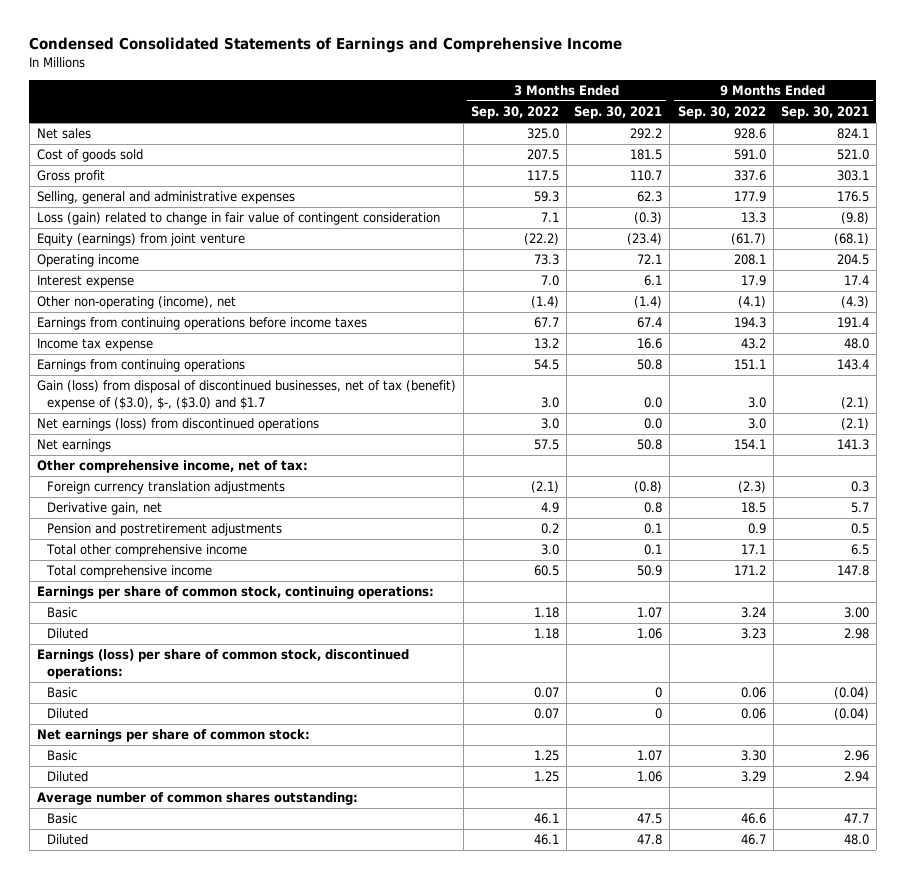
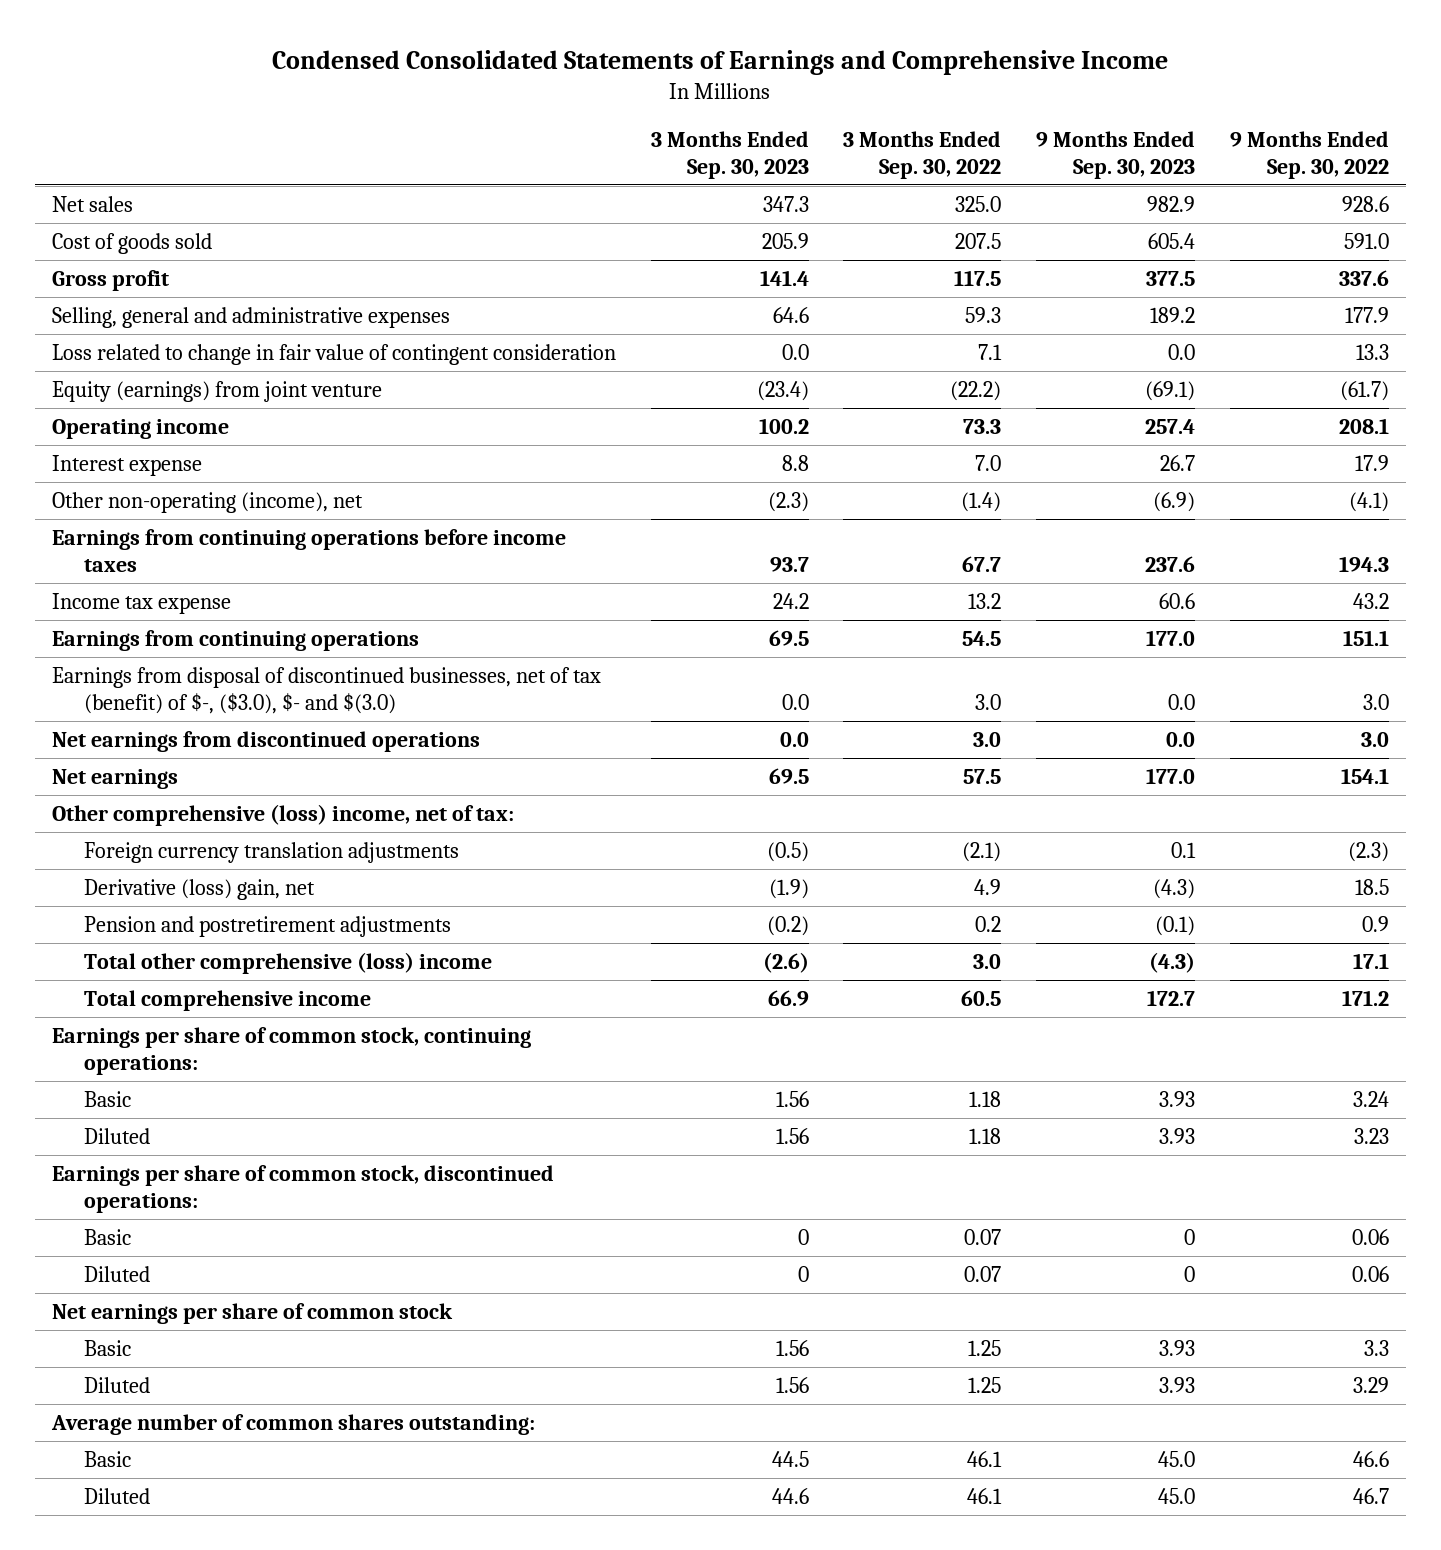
[574,106,663,120] Sep. 30, 2021 -> none
[780,106,869,120] Sep. 30, 2021 -> none
none -> [650,130,809,179] 3 Months Ended Sep. 30, 2023
none -> [1036,130,1196,179] 9 Months Ended Sep. 30, 2023
[36,212,440,226] Loss (gain) related to change in fair value of contingent consideration -> [52,344,617,366] Loss related to change in fair value of contingent consideration
[36,380,456,411] Gain (loss) from disposal of discontinued businesses, net of tax (benefit) expense of ($3.0), $-, ($3.0) and $1.7 -> [52,667,602,715] Earnings from disposal of discontinued businesses, net of tax (benefit) of $-, ($3.0), $- and $(3.0)
[36,418,319,432] Net earnings (loss) from discontinued operations -> [52,731,481,753] Net earnings from discontinued operations
[36,460,308,474] Other comprehensive income, net of tax: -> [52,804,515,827] Other comprehensive (loss) income, net of tax:
[47,502,163,516] Derivative gain, net -> [84,879,316,901] Derivative (loss) gain, net
[46,544,248,558] Total other comprehensive income -> [84,952,493,975] Total other comprehensive (loss) income
[36,649,409,680] Earnings (loss) per share of common stock, discontinued operations: -> [52,1165,555,1214] Earnings per share of common stock, discontinued operations:
[36,729,310,743] Net earnings per share of common stock: -> [52,1303,454,1325] Net earnings per share of common stock
[740,750,766,762] 3.30 -> [1363,1340,1389,1357] 3.3

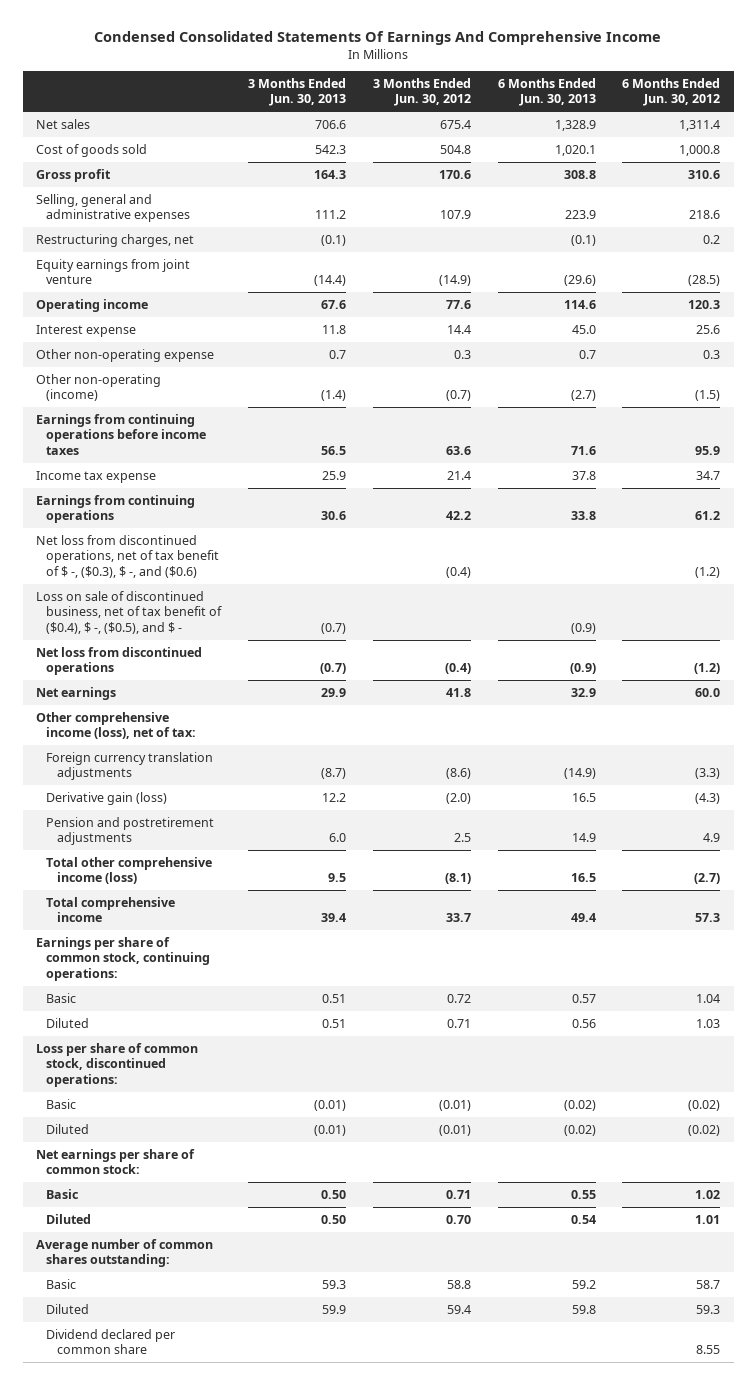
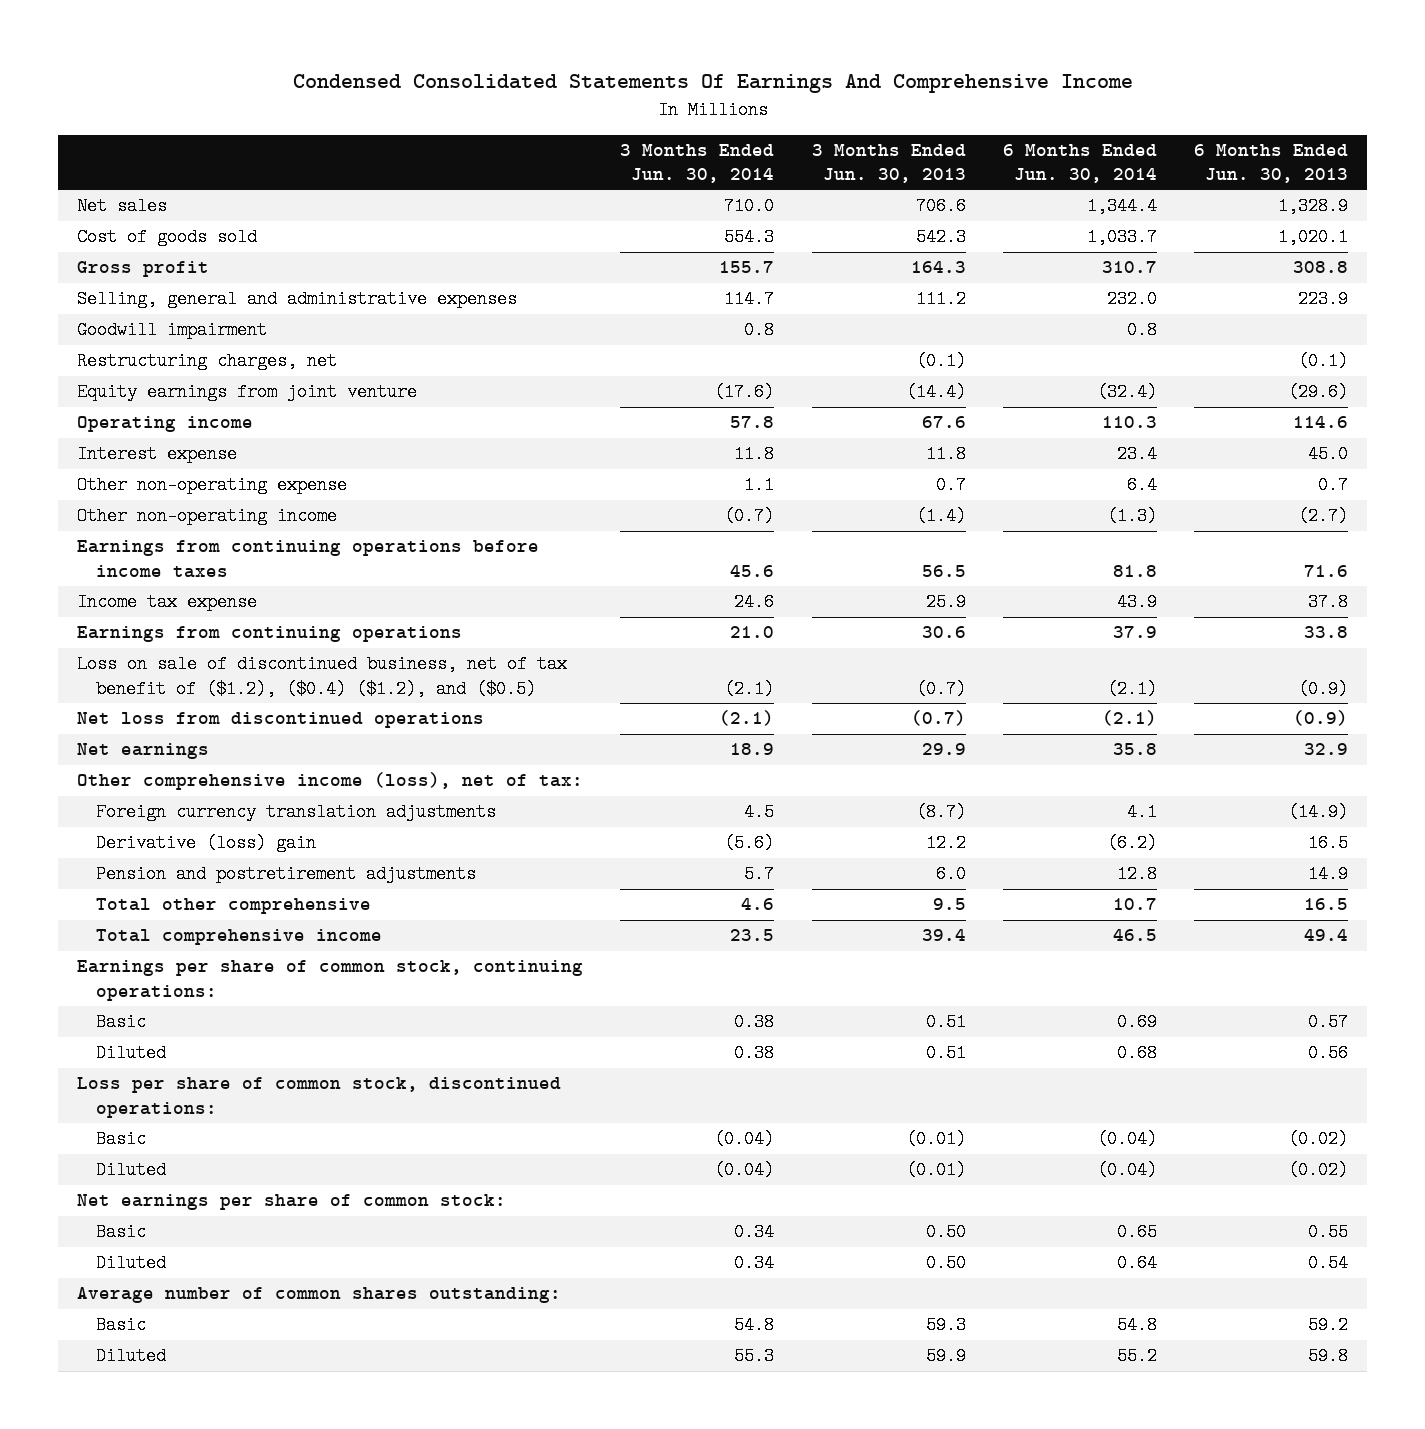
[372,77,471,107] 3 Months Ended Jun. 30, 2012 -> none
[622,77,721,107] 6 Months Ended Jun. 30, 2012 -> none
none -> [620,143,775,184] 3 Months Ended Jun. 30, 2014
none -> [1002,143,1157,184] 6 Months Ended Jun. 30, 2014
none -> [76,321,267,340] Goodwill impairment
[36,373,162,402] Other non-operating (income) -> [76,507,337,526] Other non-operating income
[36,534,220,578] Net loss from discontinued operations, net of tax benefit of $ -, ($0.3), $ -, and ($0.6) -> none
[36,590,223,634] Loss on sale of discontinued business, net of tax benefit of ($0.4), $ -, ($0.5), and $ - -> [76,655,567,698] Loss on sale of discontinued business, net of tax benefit of ($1.2), ($0.4) ($1.2), and ($0.5)
[46,791,168,805] Derivative gain (loss) -> [95,834,316,853] Derivative (loss) gain
[46,856,213,885] Total other comprehensive income (loss) -> [95,898,371,915] Total other comprehensive
[46,1328,176,1355] Dividend declared per common share -> none

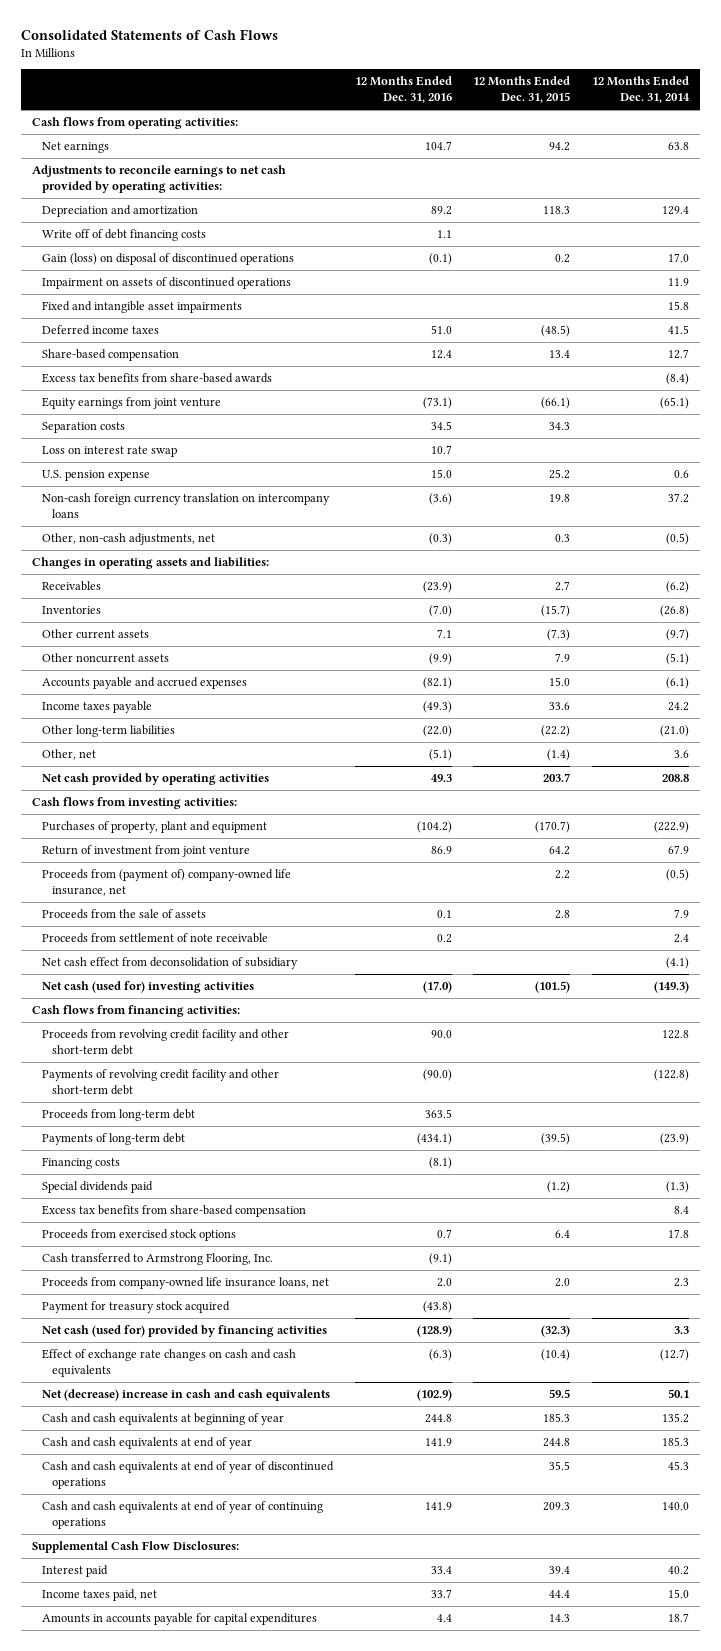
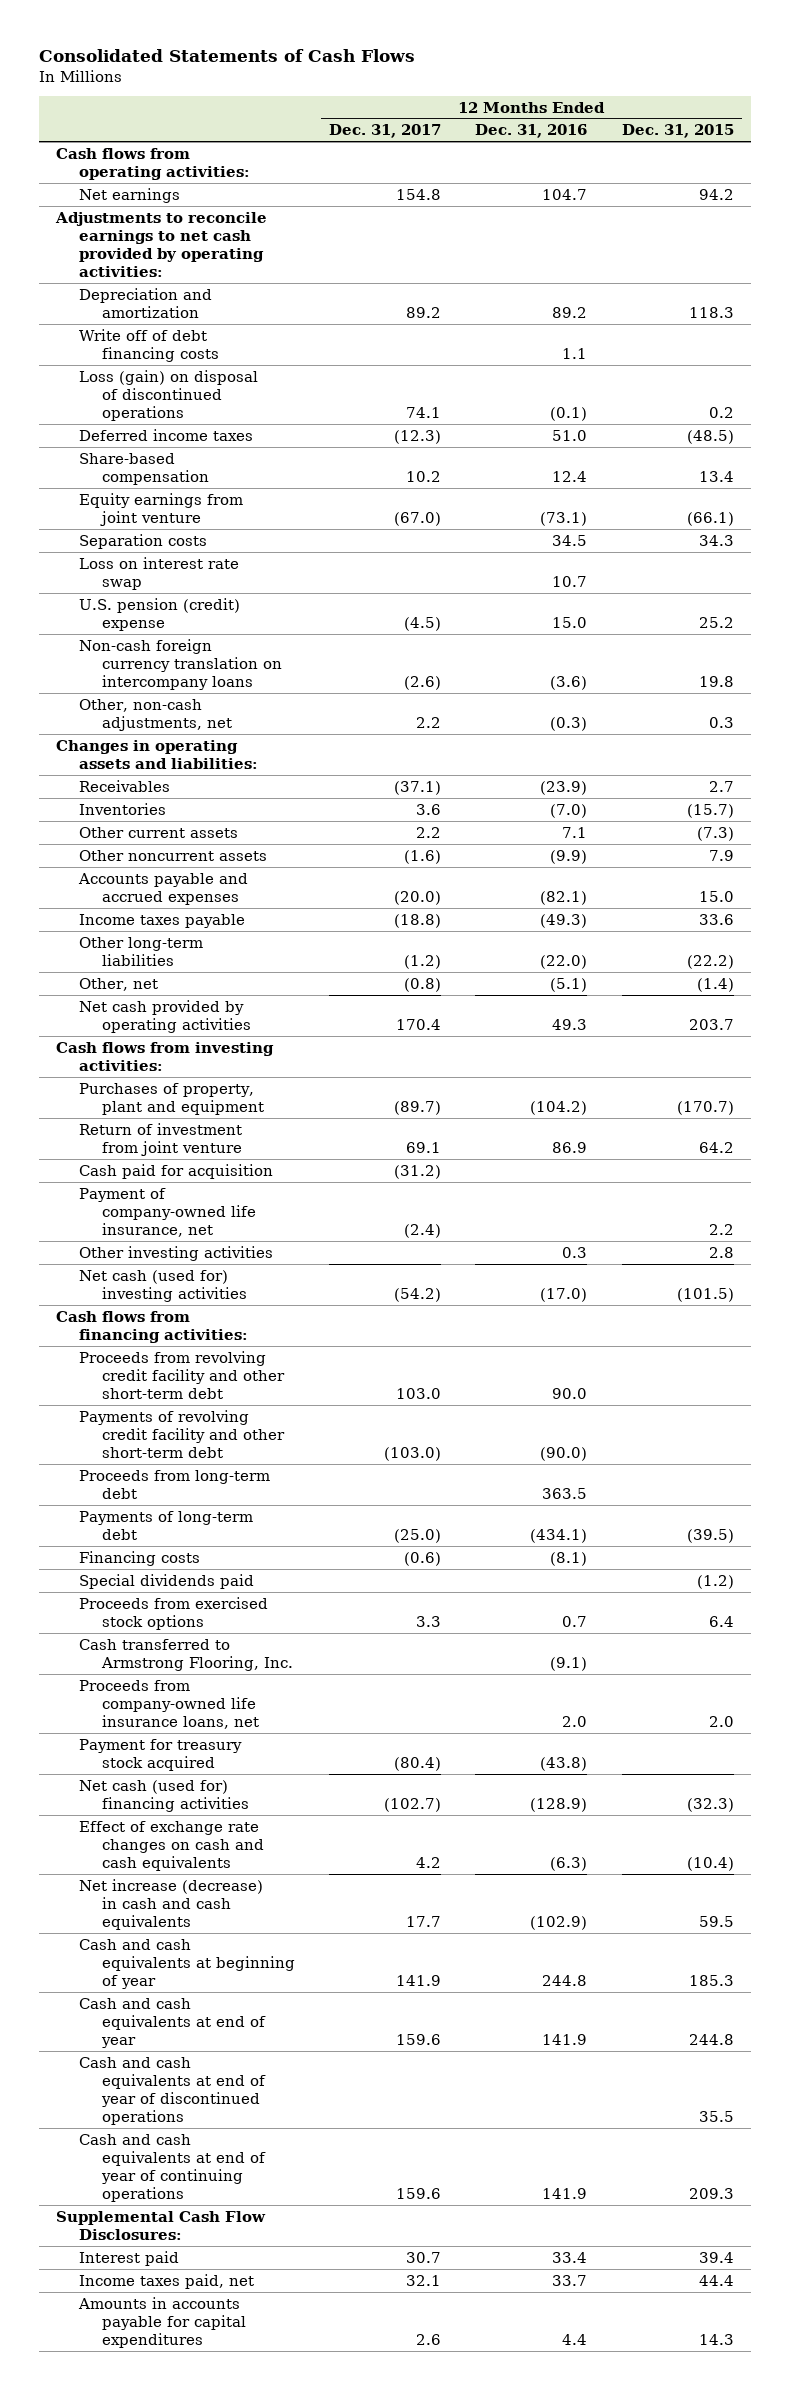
[591,76,690,104] 12 Months Ended Dec. 31, 2014 -> none
none -> [329,124,442,139] Dec. 31, 2017
[41,277,291,290] Impairment on assets of discontinued operations -> none
[41,301,242,314] Fixed and intangible asset impairments -> none
[41,253,294,266] Gain (loss) on disposal of discontinued operations -> [78,369,258,421] Loss (gain) on disposal of discontinued operations
[41,373,272,384] Excess tax benefits from share-based awards -> none
[41,470,150,482] U.S. pension expense -> [78,597,240,631] U.S. pension (credit) expense
[41,909,206,920] Proceeds from the sale of assets -> none
[41,933,268,944] Proceeds from settlement of note receivable -> none
[41,957,298,970] Net cash effect from deconsolidation of subsidiary -> none
none -> [78,1163,273,1179] Cash paid for acquisition
[41,869,291,896] Proceeds from (payment of) company-owned life insurance, net -> [78,1187,257,1237] Payment of company-owned life insurance, net
none -> [78,1245,273,1261] Other investing activities
[41,1205,306,1218] Excess tax benefits from share-based compensation -> none
[41,1325,327,1338] Net cash (used for) provided by financing activities -> [78,1779,250,1812] Net cash (used for) financing activities
[41,1389,330,1402] Net (decrease) increase in cash and cash equivalents -> [78,1878,263,1930] Net increase (decrease) in cash and cash equivalents

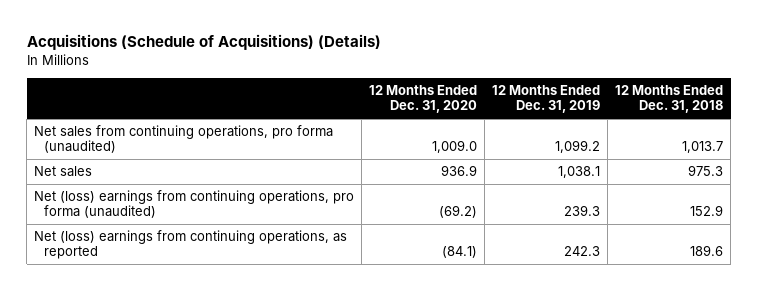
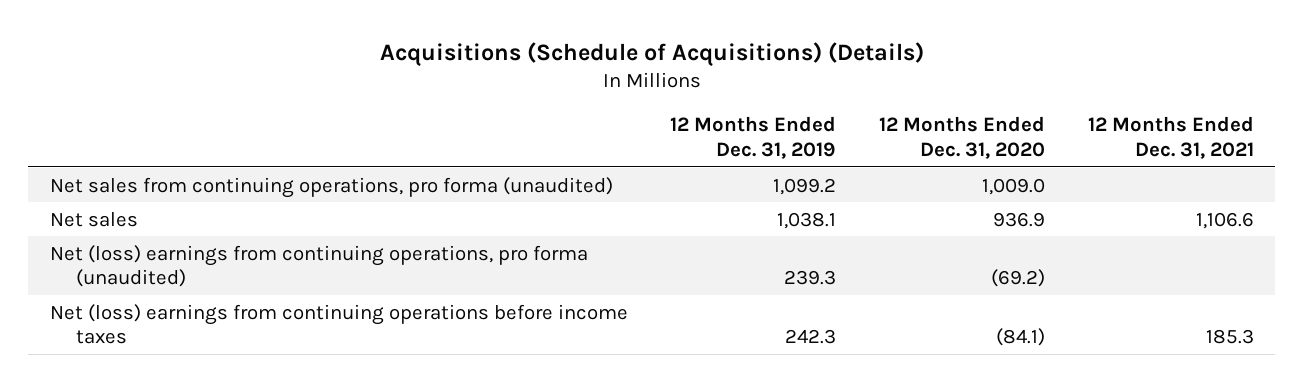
[615,85,724,114] 12 Months Ended Dec. 31, 2018 -> none
none -> [1088,116,1255,159] 12 Months Ended Dec. 31, 2021
[34,230,348,260] Net (loss) earnings from continuing operations, as reported -> [49,303,628,345] Net (loss) earnings from continuing operations before income taxes

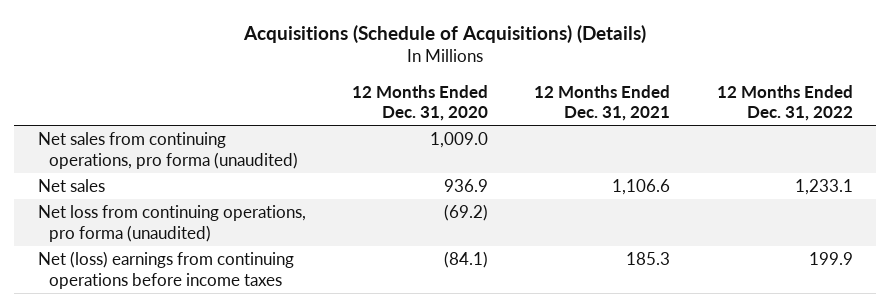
[670,116,837,159] 12 Months Ended Dec. 31, 2019 -> none
none -> [716,84,853,122] 12 Months Ended Dec. 31, 2022
[49,244,588,288] Net (loss) earnings from continuing operations, pro forma (unaudited) -> [37,205,306,242] Net loss from continuing operations, pro forma (unaudited)

